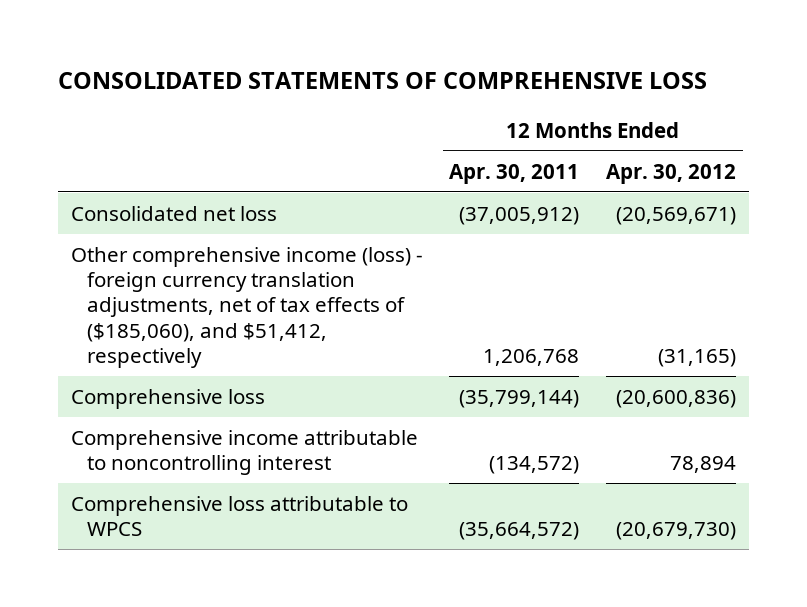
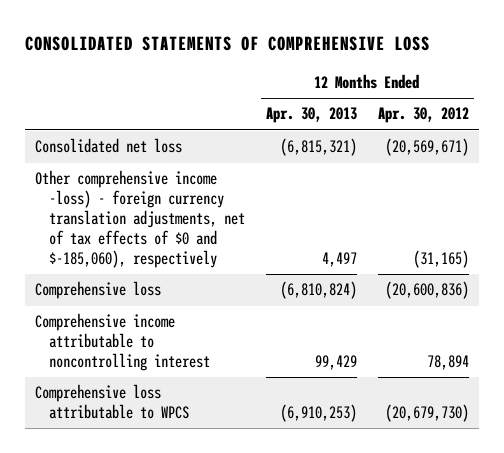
[449,163,580,184] Apr. 30, 2011 -> none
none -> [265,107,357,124] Apr. 30, 2013
[70,246,423,368] Other comprehensive income (loss) - foreign currency translation adjustments, net of tax effects of ($185,060), and $51,412, respectively -> [35,170,245,268] Other comprehensive income -loss) - foreign currency translation adjustments, net of tax effects of $0 and $-185,060), respectively

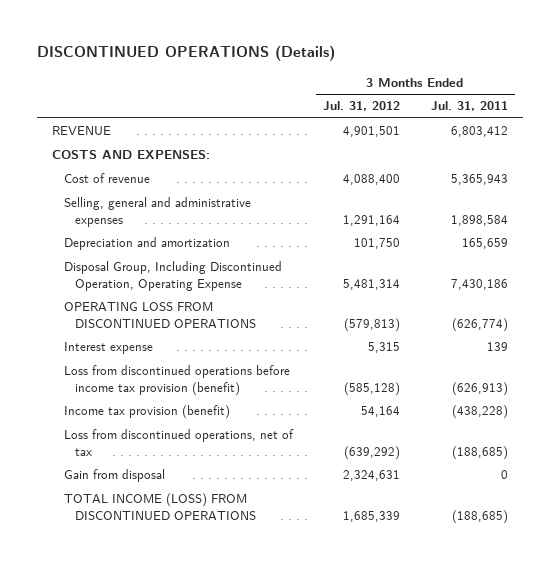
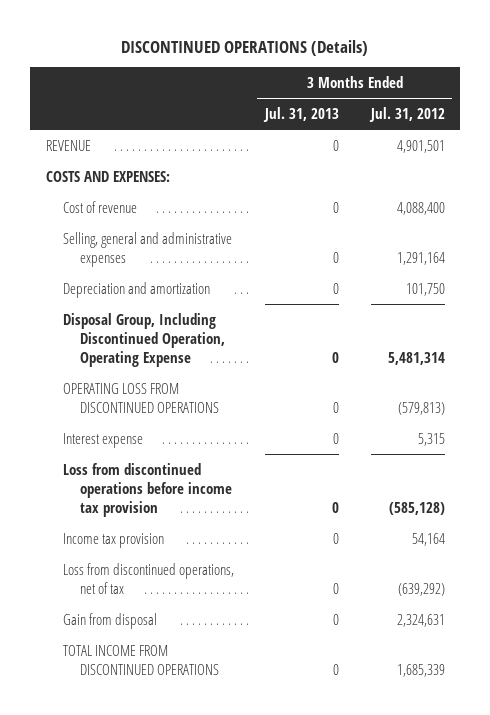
[430,101,508,112] Jul. 31, 2011 -> none
none -> [263,106,340,122] Jul. 31, 2013
[63,365,290,397] Loss from discontinued operations before income tax provision (benefit) -> [62,462,232,517] Loss from discontinued operations before income tax provision
[63,405,230,420] Income tax provision (benefit) -> [62,532,164,548] Income tax provision
[63,493,256,521] TOTAL INCOME (LOSS) FROM DISCONTINUED OPERATIONS -> [62,644,219,675] TOTAL INCOME FROM DISCONTINUED OPERATIONS

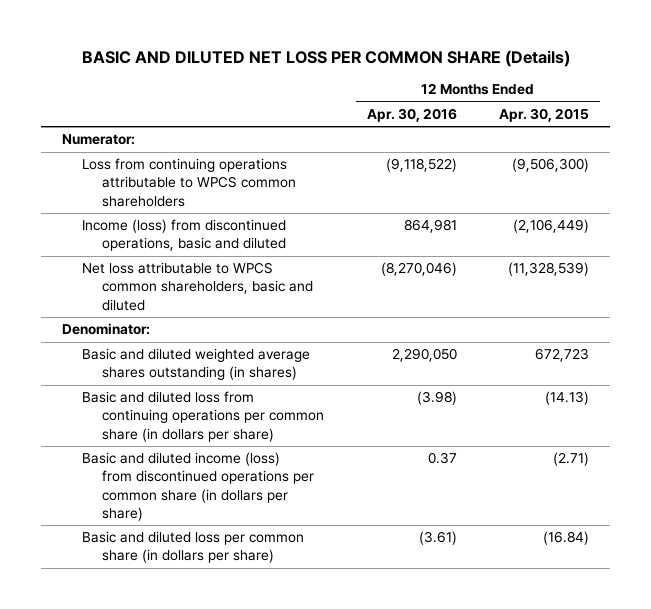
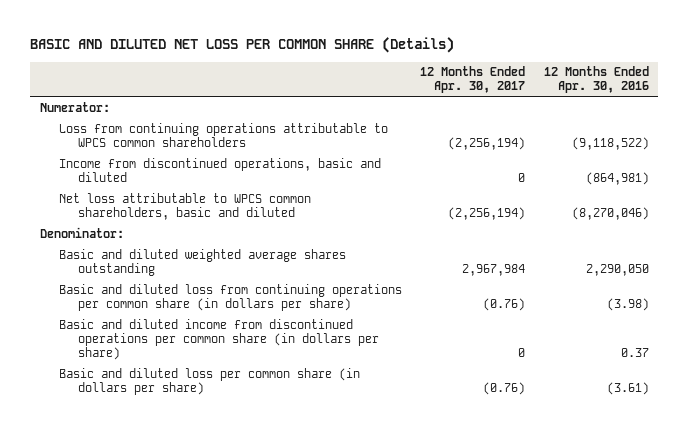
[499,108,590,123] Apr. 30, 2015 -> none
none -> [420,66,526,94] 12 Months Ended Apr. 30, 2017
[82,219,287,252] Income (loss) from discontinued operations, basic and diluted -> [59,157,382,182] Income from discontinued operations, basic and diluted
[403,219,457,234] 864,981 -> [585,171,649,185] (864,981)
[82,348,311,381] Basic and diluted weighted average shares outstanding (in shares) -> [59,248,347,276] Basic and diluted weighted average shares outstanding
[82,452,315,521] Basic and diluted income (loss) from discontinued operations per common share (in dollars per share) -> [59,318,380,360] Basic and diluted income from discontinued operations per common share (in dollars per share)

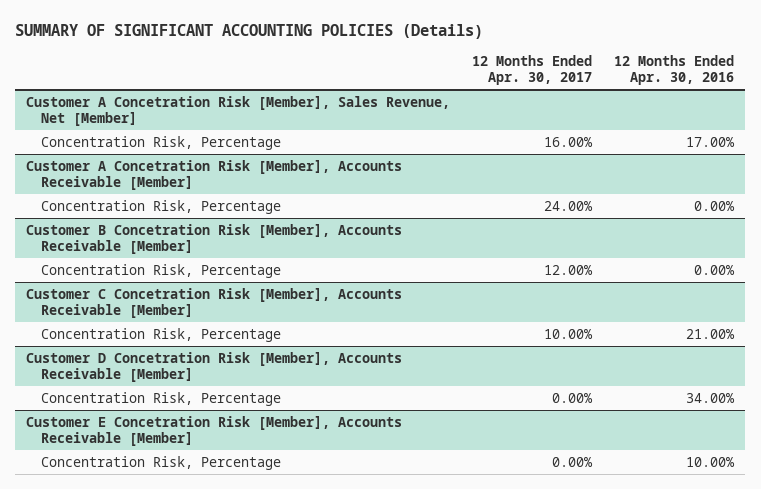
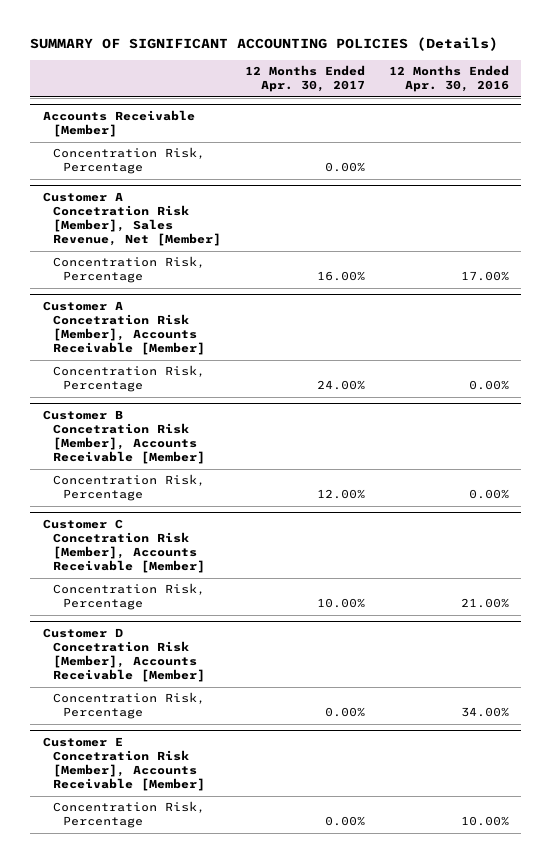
none -> [42,110,195,138] Accounts Receivable [Member]
none -> [52,147,205,175] Concentration Risk, Percentage

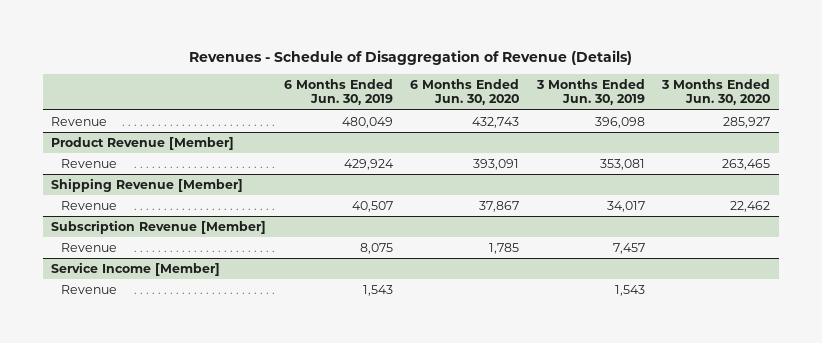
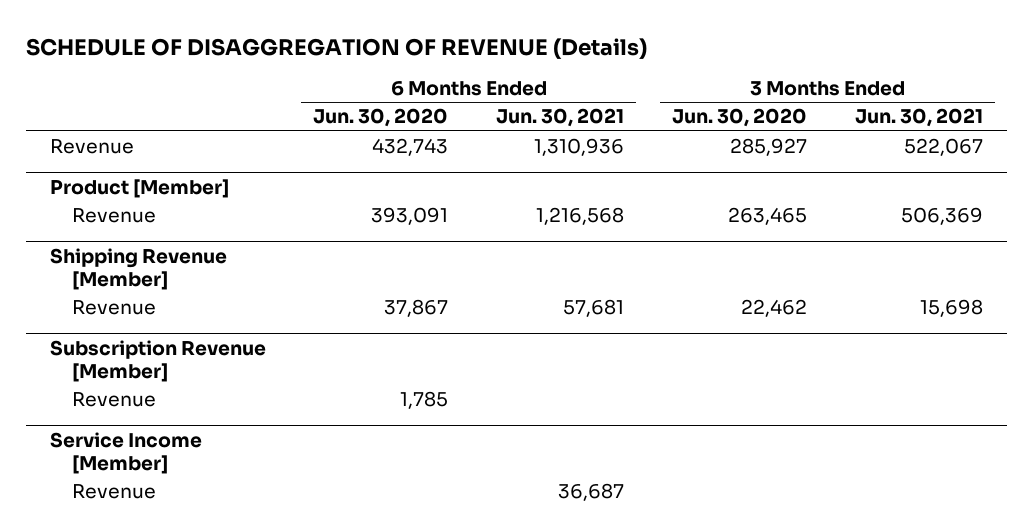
[188,49,632,65] Revenues - Schedule of Disaggregation of Revenue (Details) -> [25,37,647,59] SCHEDULE OF DISAGGREGATION OF REVENUE (Details)
[283,78,393,106] 6 Months Ended Jun. 30, 2019 -> none
[535,78,645,106] 3 Months Ended Jun. 30, 2019 -> none
none -> [496,108,625,128] Jun. 30, 2021
none -> [855,108,984,128] Jun. 30, 2021
[51,136,235,150] Product Revenue [Member] -> [49,178,229,198] Product [Member]

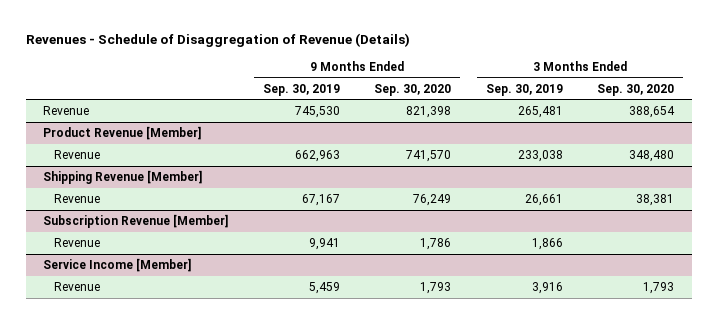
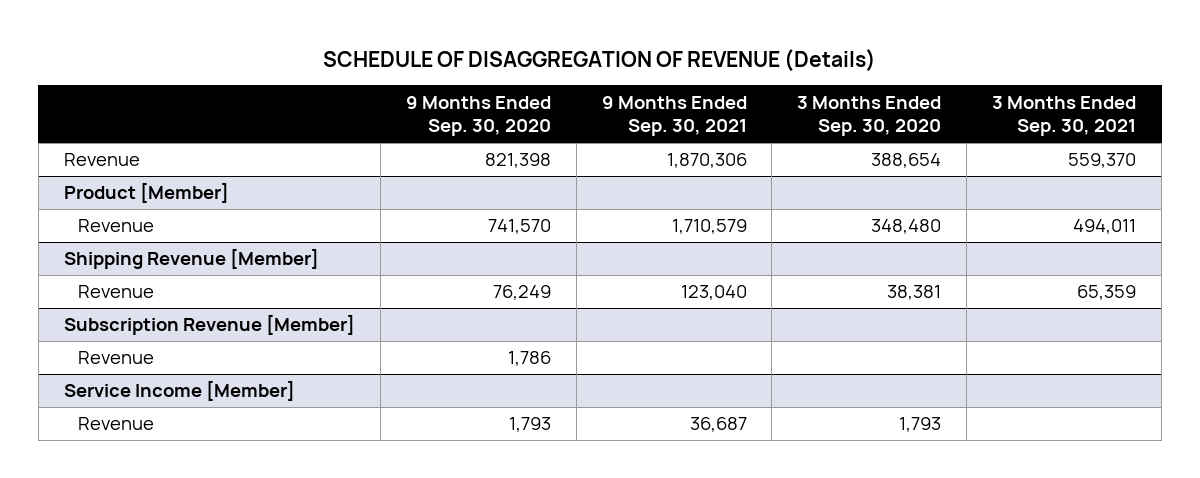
[26,33,411,48] Revenues - Schedule of Disaggregation of Revenue (Details) -> [323,48,877,71] SCHEDULE OF DISAGGREGATION OF REVENUE (Details)
[262,83,340,96] Sep. 30, 2019 -> none
[485,83,563,96] Sep. 30, 2019 -> none
none -> [601,95,747,137] 9 Months Ended Sep. 30, 2021
none -> [992,95,1137,137] 3 Months Ended Sep. 30, 2021
[43,125,202,140] Product Revenue [Member] -> [63,182,229,204] Product [Member]

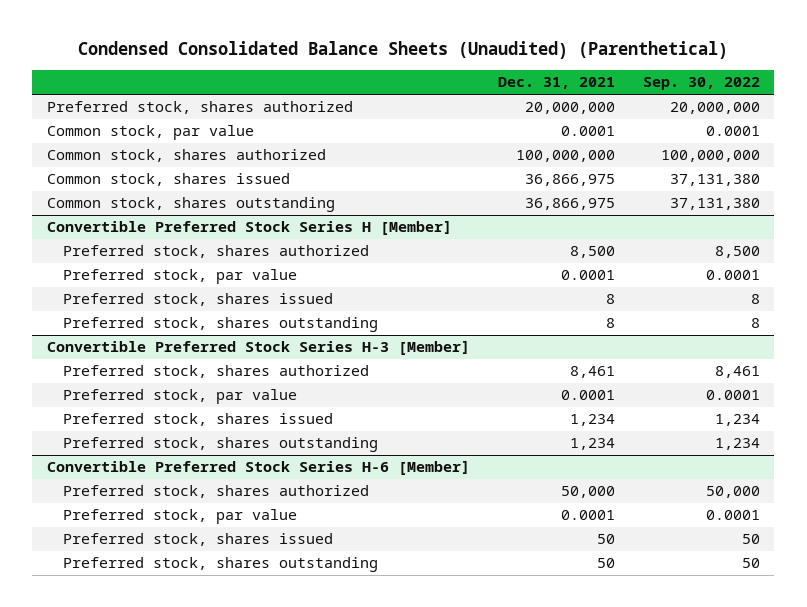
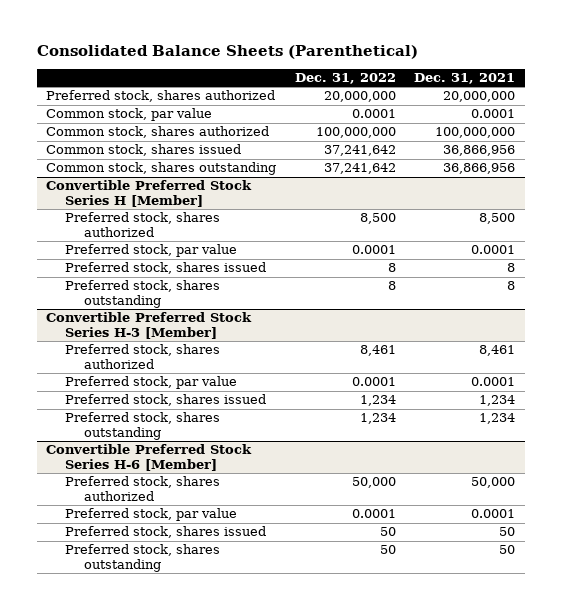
[78,41,729,60] Condensed Consolidated Balance Sheets (Unaudited) (Parenthetical) -> [36,45,418,60] Consolidated Balance Sheets (Parenthetical)
[643,77,761,91] Sep. 30, 2022 -> none
none -> [294,73,396,85] Dec. 31, 2022
[524,174,615,187] 36,866,975 -> [443,145,516,157] 36,866,956
[524,198,615,211] 36,866,975 -> [443,163,516,175] 36,866,956

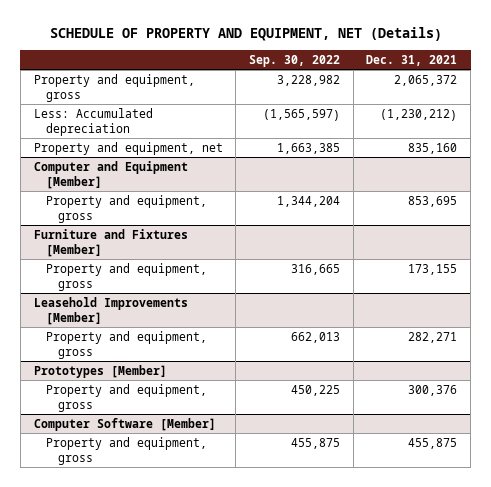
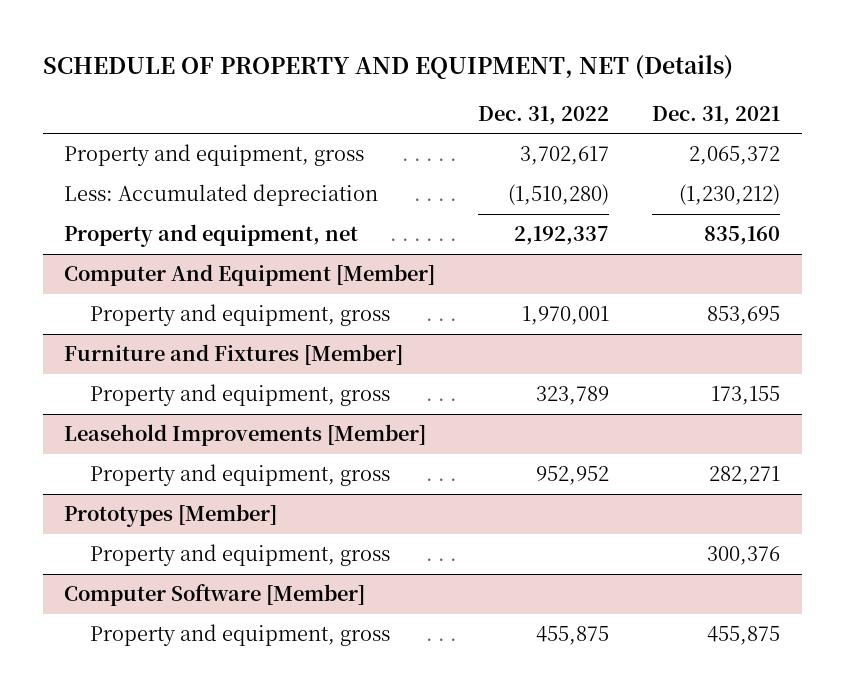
[249,55,341,68] Sep. 30, 2022 -> none
none -> [478,105,610,125] Dec. 31, 2022
[33,160,188,189] Computer and Equipment [Member] -> [64,264,436,287] Computer And Equipment [Member]

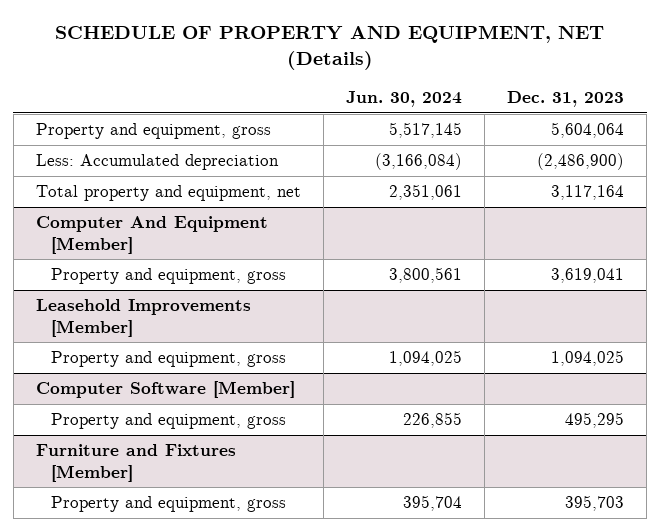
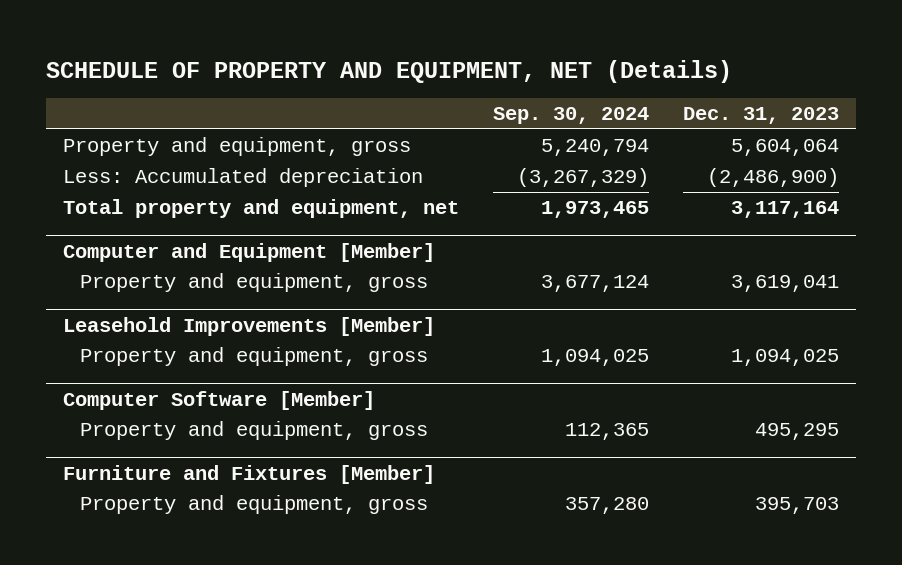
[346,90,463,107] Jun. 30, 2024 -> none
none -> [492,107,649,125] Sep. 30, 2024
[35,216,268,254] Computer And Equipment [Member] -> [62,242,435,262] Computer and Equipment [Member]

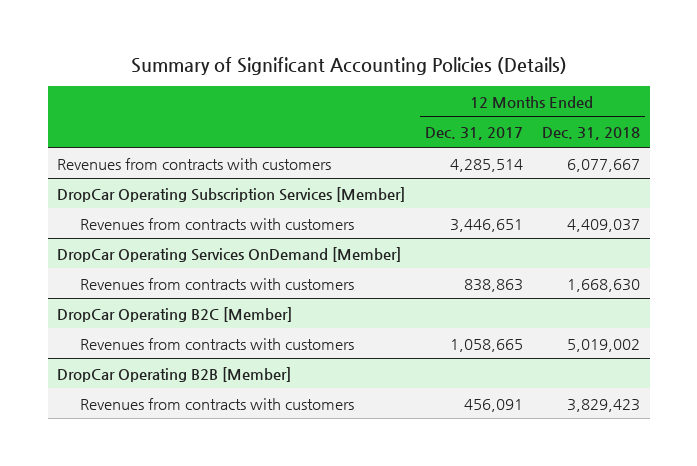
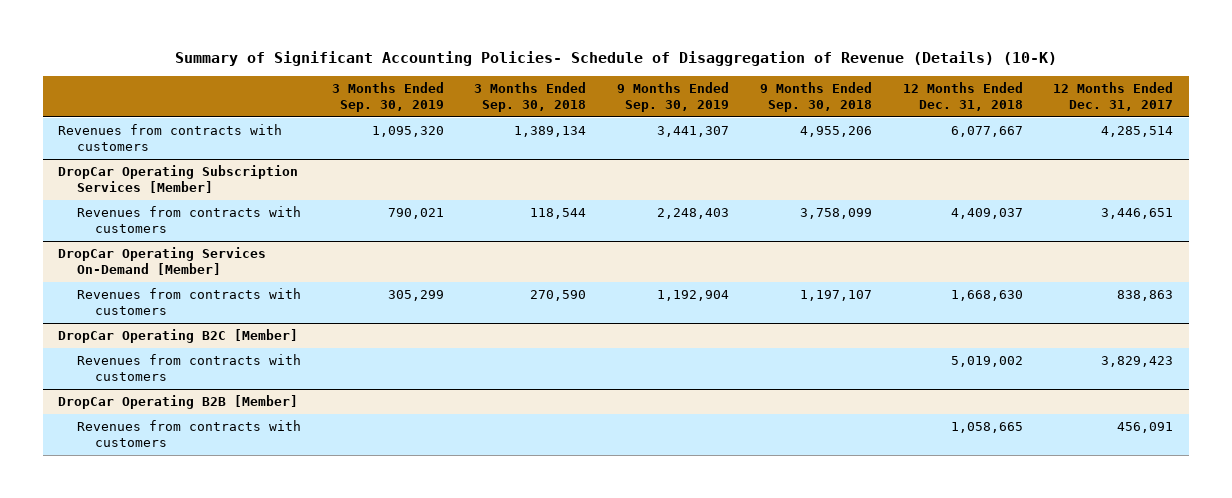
[130,57,567,76] Summary of Significant Accounting Policies (Details) -> [174,51,1057,67] Summary of Significant Accounting Policies- Schedule of Disaggregation of Revenue (Details) (10-K)
none -> [331,82,444,113] 3 Months Ended Sep. 30, 2019
none -> [474,82,587,113] 3 Months Ended Sep. 30, 2018
none -> [617,82,730,113] 9 Months Ended Sep. 30, 2019
none -> [759,82,872,113] 9 Months Ended Sep. 30, 2018
[57,246,402,262] DropCar Operating Services OnDemand [Member] -> [58,247,267,276] DropCar Operating Services On-Demand [Member]
[449,338,523,352] 1,058,665 -> [1101,356,1174,368] 3,829,423
[566,398,640,412] 3,829,423 -> [950,422,1023,434] 1,058,665

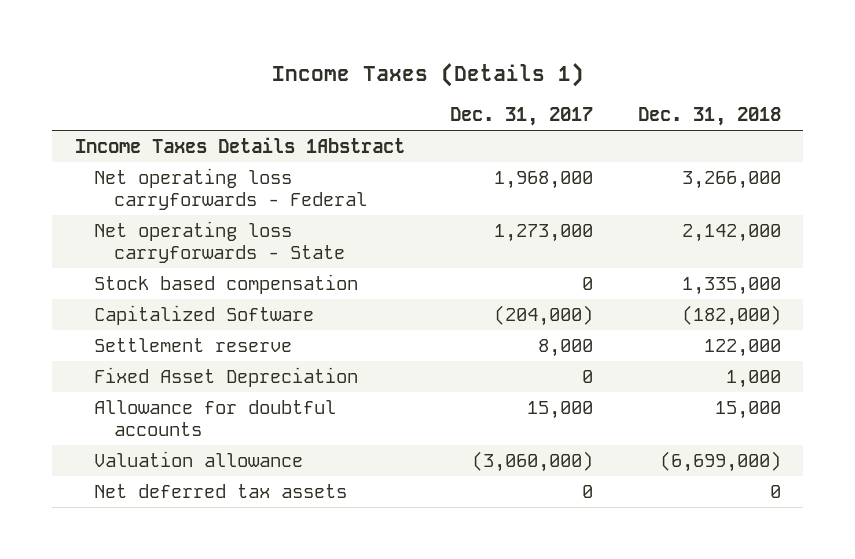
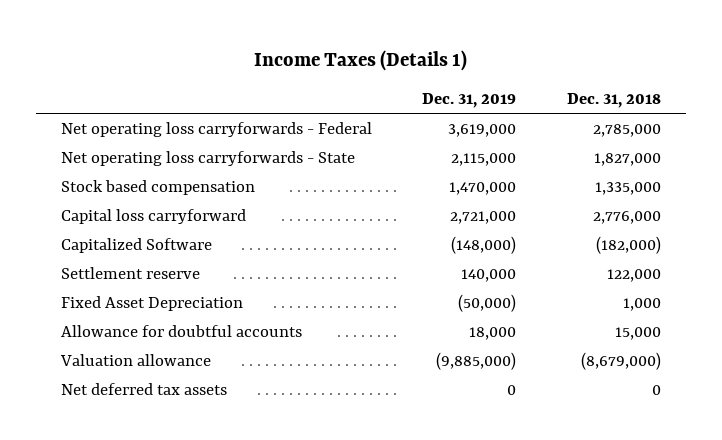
[449,107,593,127] Dec. 31, 2017 -> none
none -> [422,93,517,109] Dec. 31, 2019
[74,137,405,154] Income Taxes Details 1Abstract -> none
[681,171,781,190] 3,266,000 -> [592,123,661,137] 2,785,000
[681,224,781,243] 2,142,000 -> [593,152,661,166] 1,827,000
none -> [61,208,247,224] Capital loss carryforward
[659,451,781,473] (6,699,000) -> [580,351,661,370] (8,679,000)

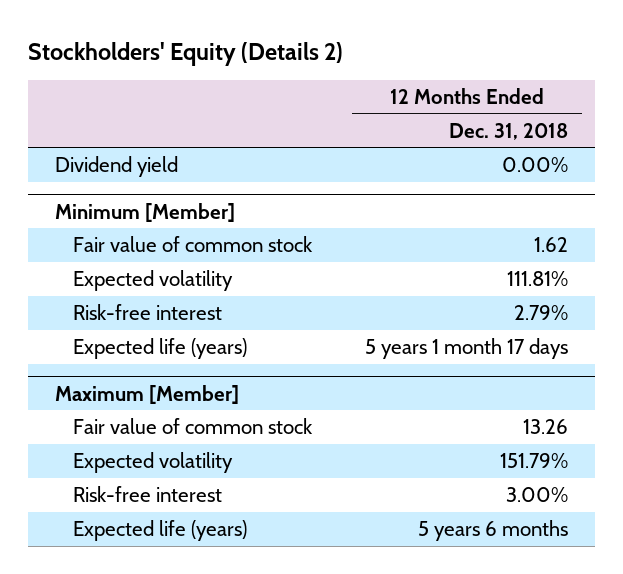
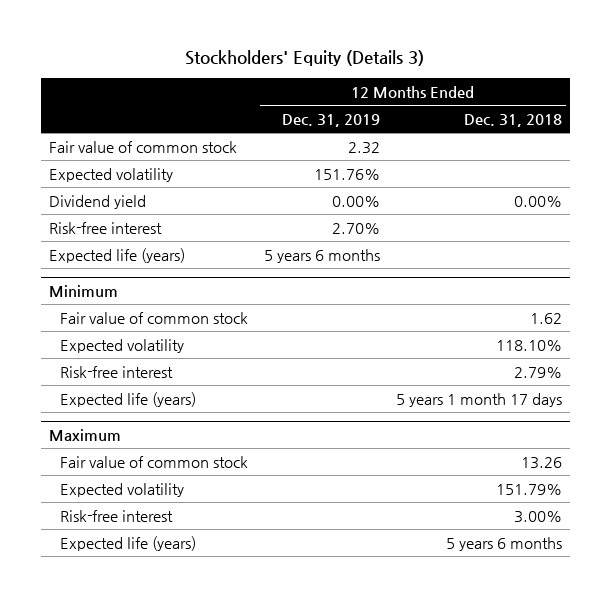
[28,41,344,66] Stockholders' Equity (Details 2) -> [185,50,425,67] Stockholders' Equity (Details 3)
none -> [281,113,380,127] Dec. 31, 2019
none -> [48,140,237,153] Fair value of common stock
none -> [48,167,173,182] Expected volatility
none -> [48,221,162,234] Risk-free interest
none -> [48,247,185,263] Expected life (years)
[55,202,236,222] Minimum [Member] -> [48,284,118,297] Minimum
[507,270,569,286] 111.81% -> [495,339,562,351] 118.10%
[55,384,240,404] Maximum [Member] -> [48,428,121,441] Maximum

